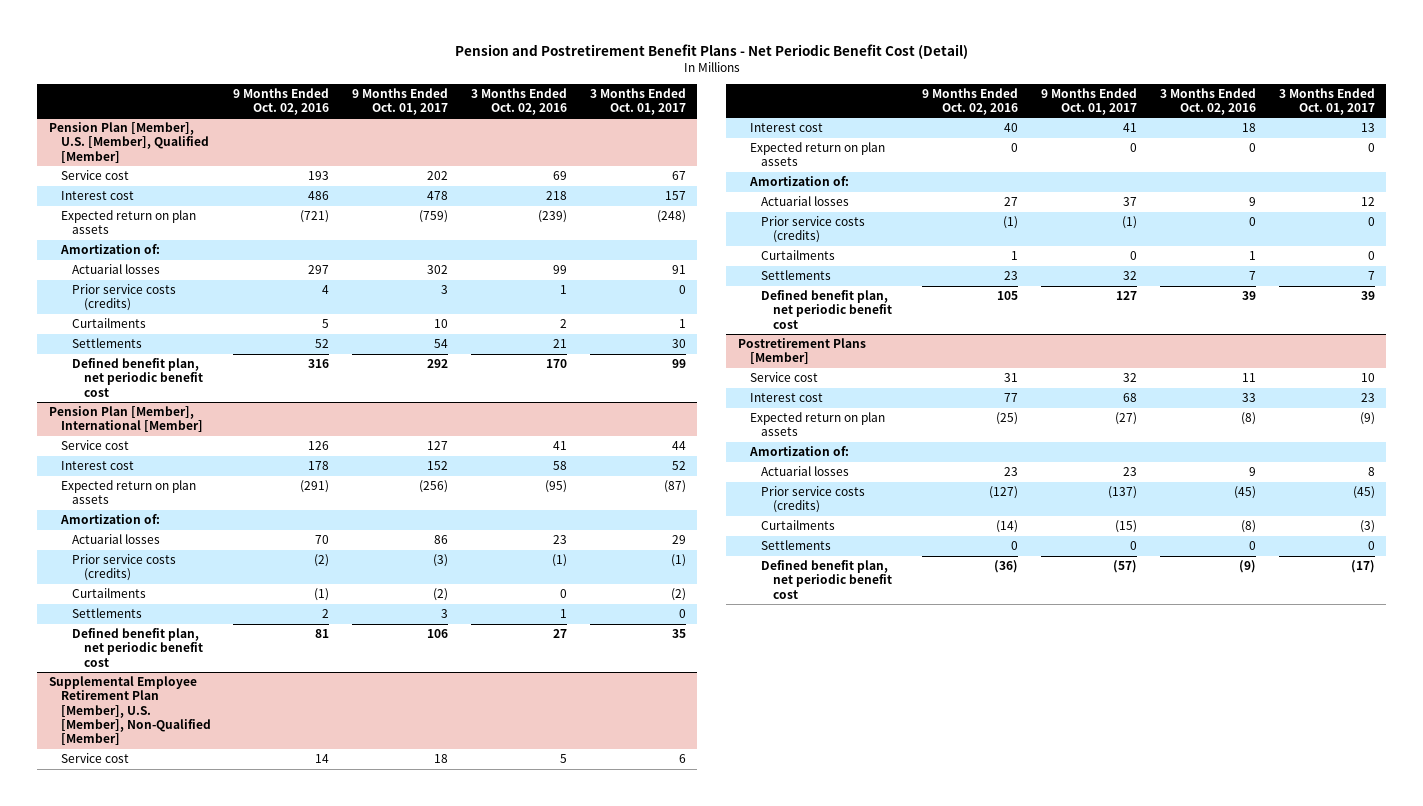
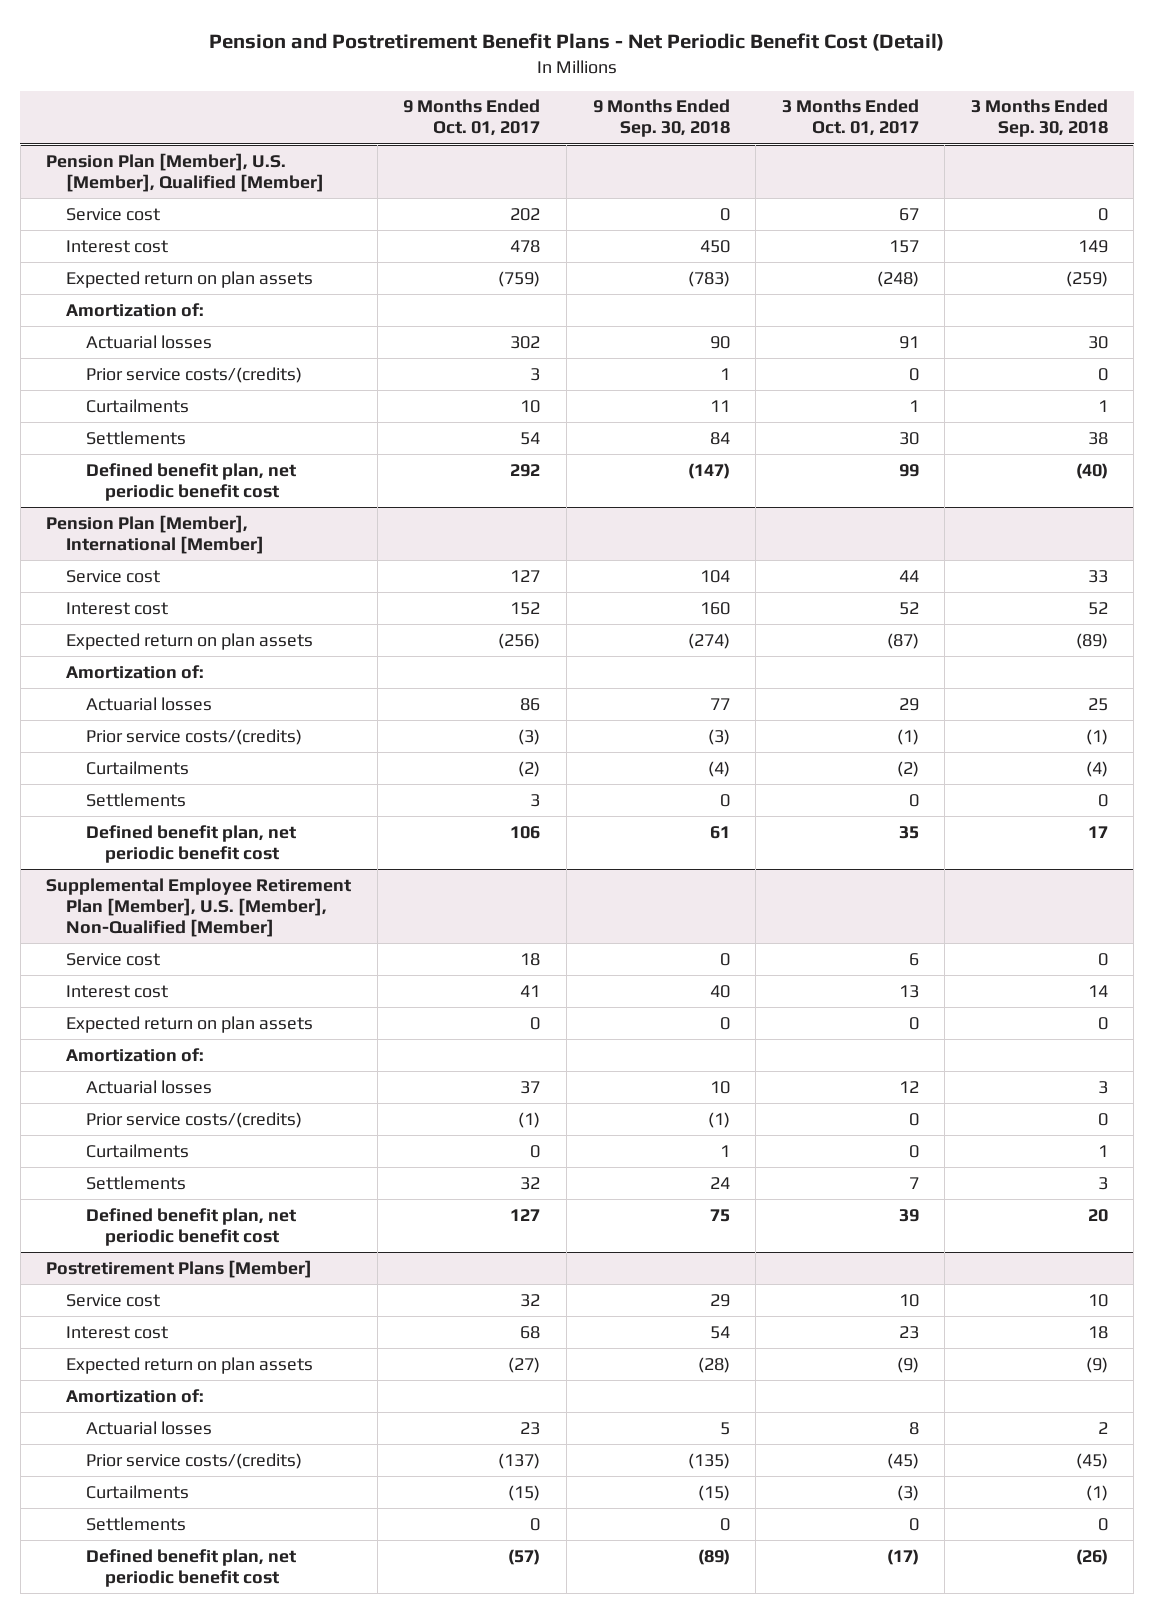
[233,87,330,115] 9 Months Ended Oct. 02, 2016 -> none
[470,87,567,115] 3 Months Ended Oct. 02, 2016 -> none
none -> [592,99,730,138] 9 Months Ended Sep. 30, 2018
none -> [970,99,1108,138] 3 Months Ended Sep. 30, 2018
[72,284,177,312] Prior service costs (credits) -> [85,366,302,383] Prior service costs/(credits)
[72,554,177,582] Prior service costs (credits) -> [85,728,302,745] Prior service costs/(credits)
[761,216,866,244] Prior service costs (credits) -> [85,1111,302,1128] Prior service costs/(credits)
[761,486,866,514] Prior service costs (credits) -> [85,1452,302,1469] Prior service costs/(credits)

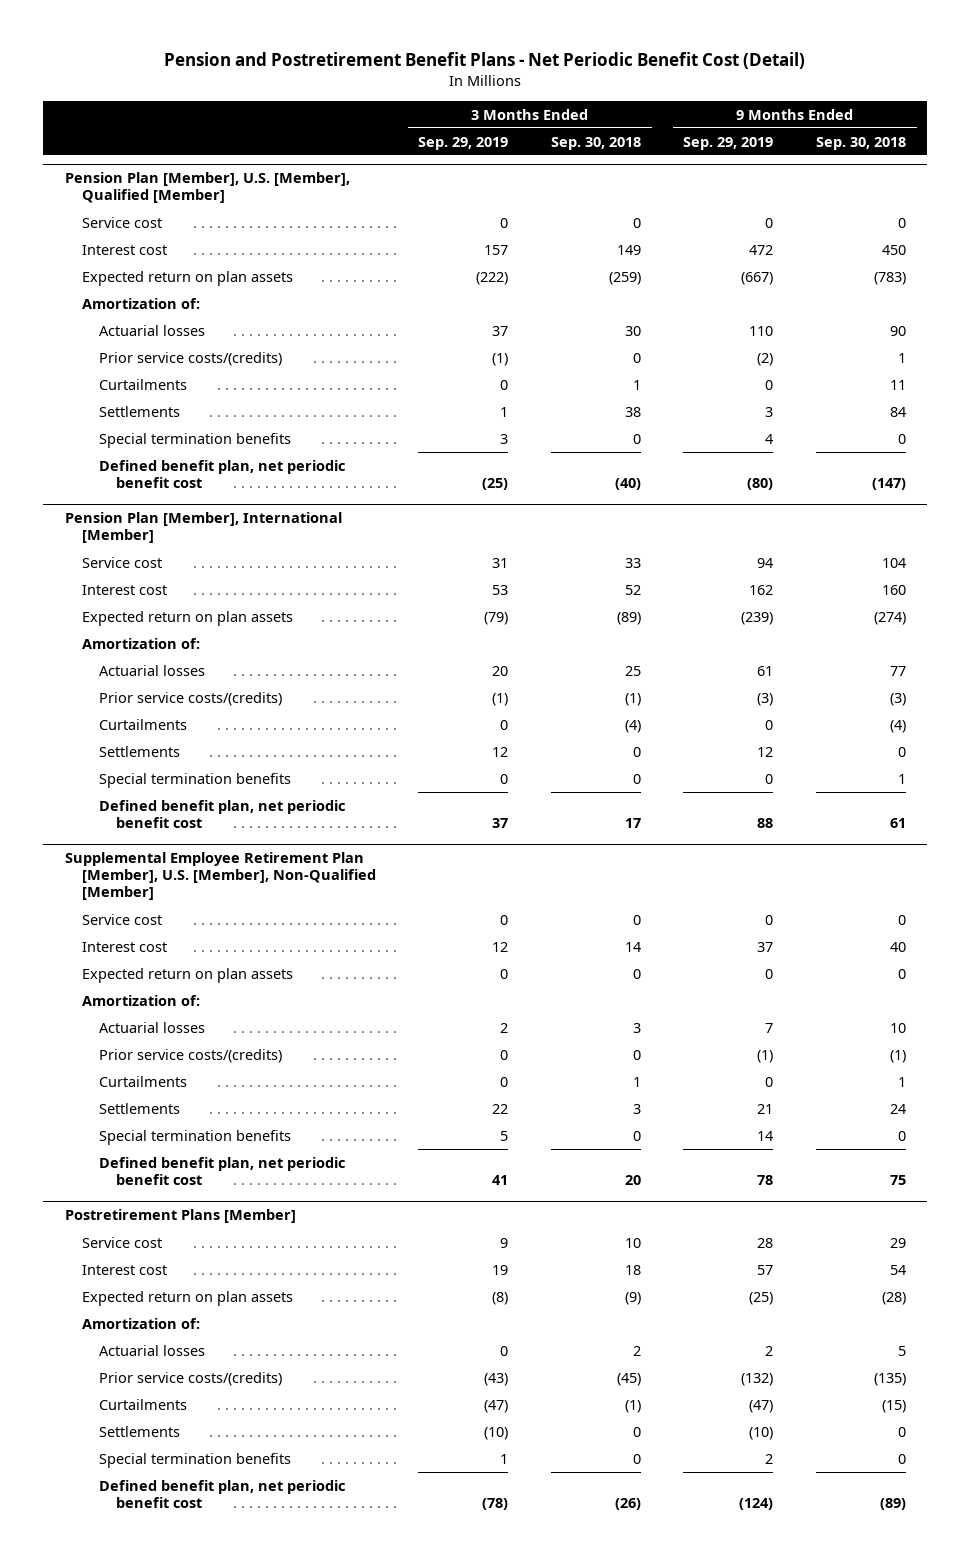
[403,99,541,137] 9 Months Ended Oct. 01, 2017 -> none
[781,99,919,137] 3 Months Ended Oct. 01, 2017 -> none
none -> [418,136,509,150] Sep. 29, 2019
none -> [683,136,774,150] Sep. 29, 2019
none -> [98,432,291,448] Special termination benefits
none -> [98,772,291,788] Special termination benefits
none -> [98,1129,291,1145] Special termination benefits
none -> [98,1452,291,1468] Special termination benefits

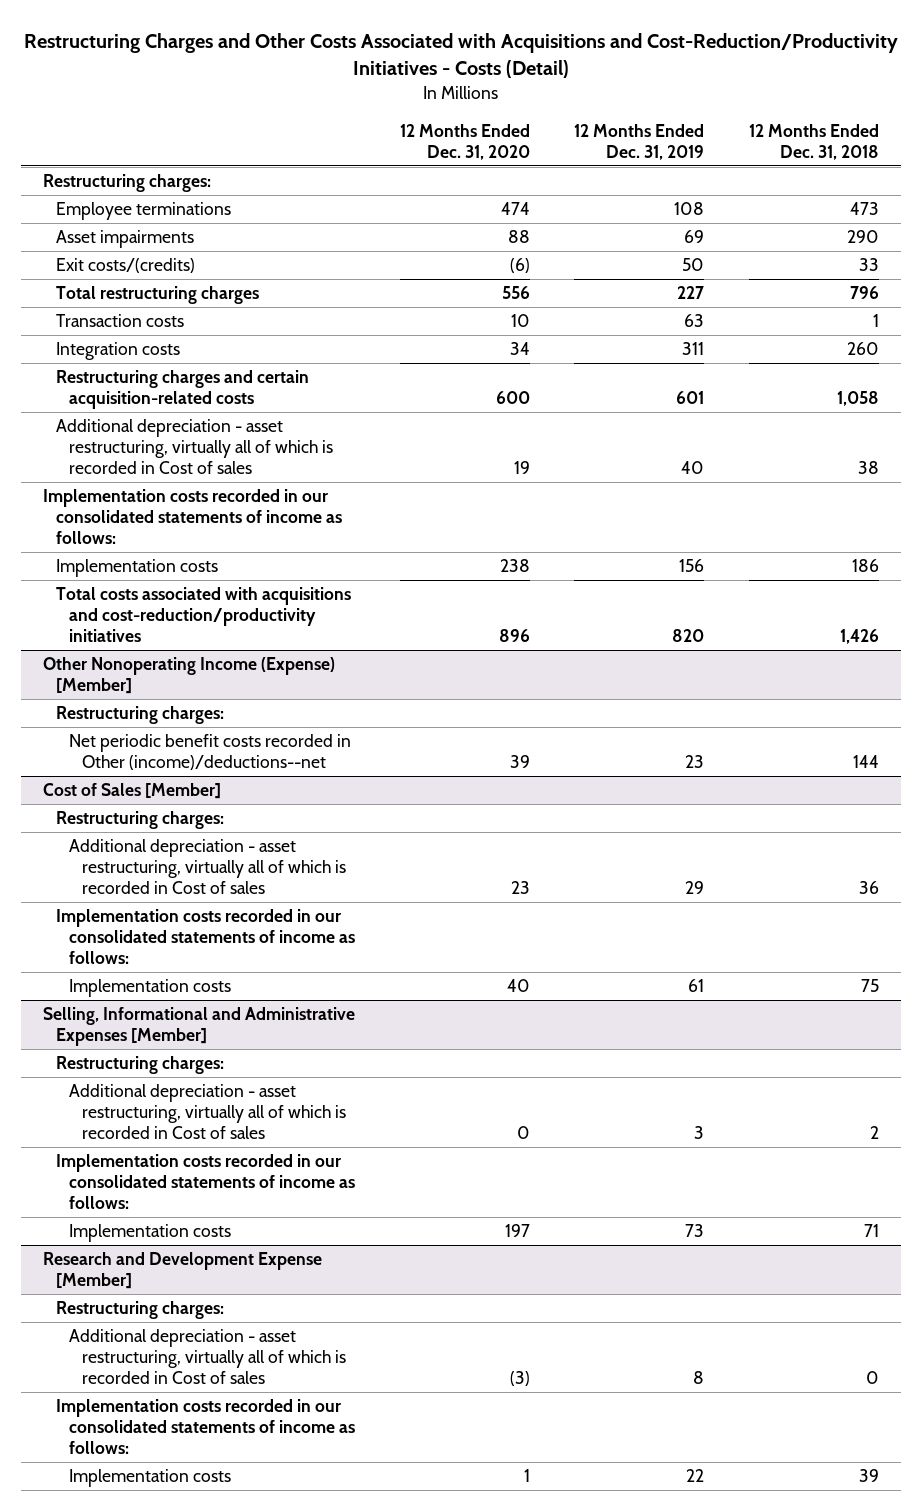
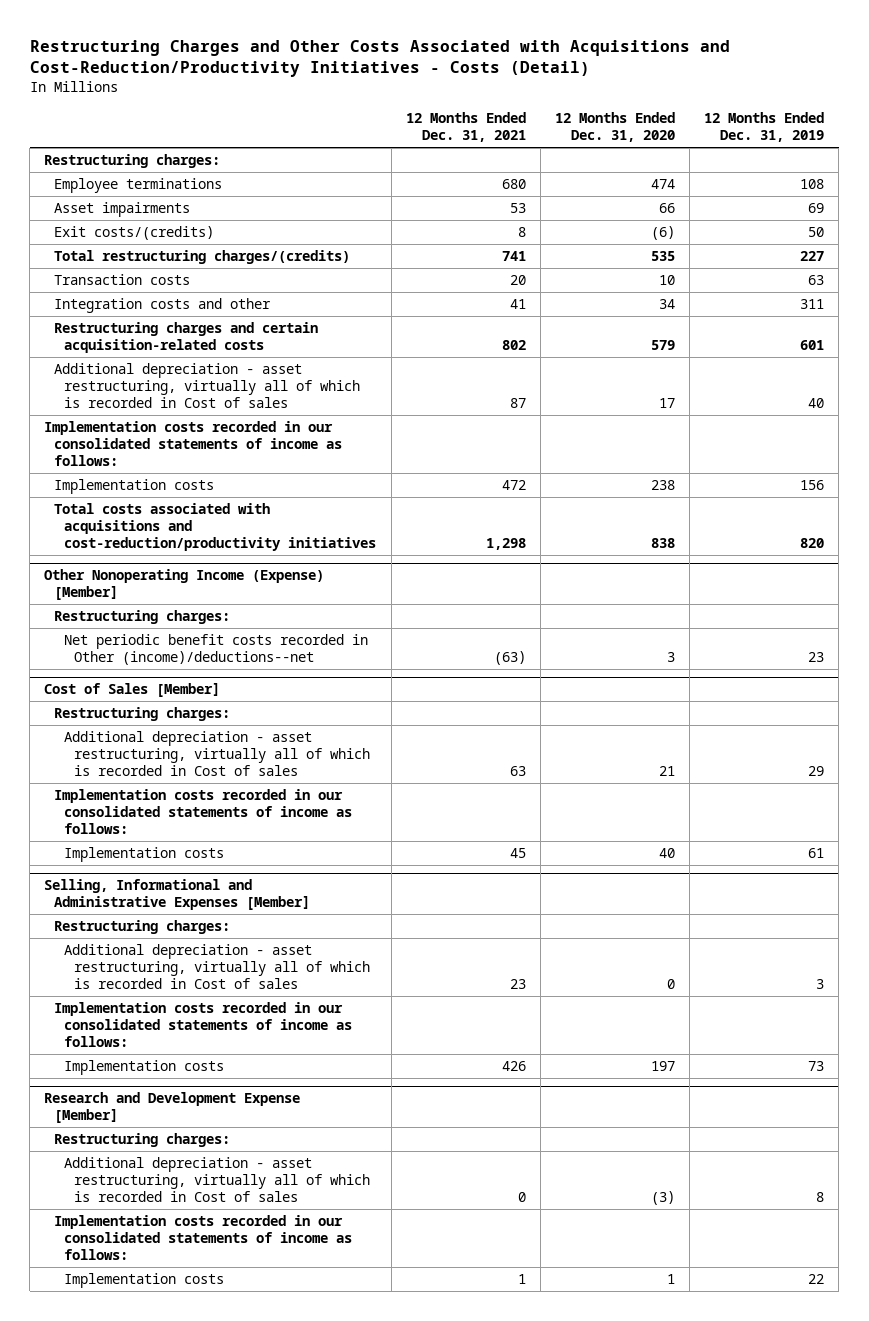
[748,123,879,160] 12 Months Ended Dec. 31, 2018 -> none
none -> [405,112,526,143] 12 Months Ended Dec. 31, 2021
[507,230,530,244] 88 -> [659,203,676,214] 66
[56,286,260,305] Total restructuring charges -> [54,250,351,265] Total restructuring charges/(credits)
[501,286,530,300] 556 -> [651,251,676,262] 535
[56,342,181,361] Integration costs -> [54,298,272,314] Integration costs and other
[495,391,530,405] 600 -> [651,339,676,350] 579
[513,461,530,475] 19 -> [659,397,676,408] 17
[498,629,530,643] 896 -> [651,537,676,548] 838
[509,755,530,769] 39 -> [667,651,676,662] 3
[510,881,530,895] 23 -> [659,765,676,776] 21

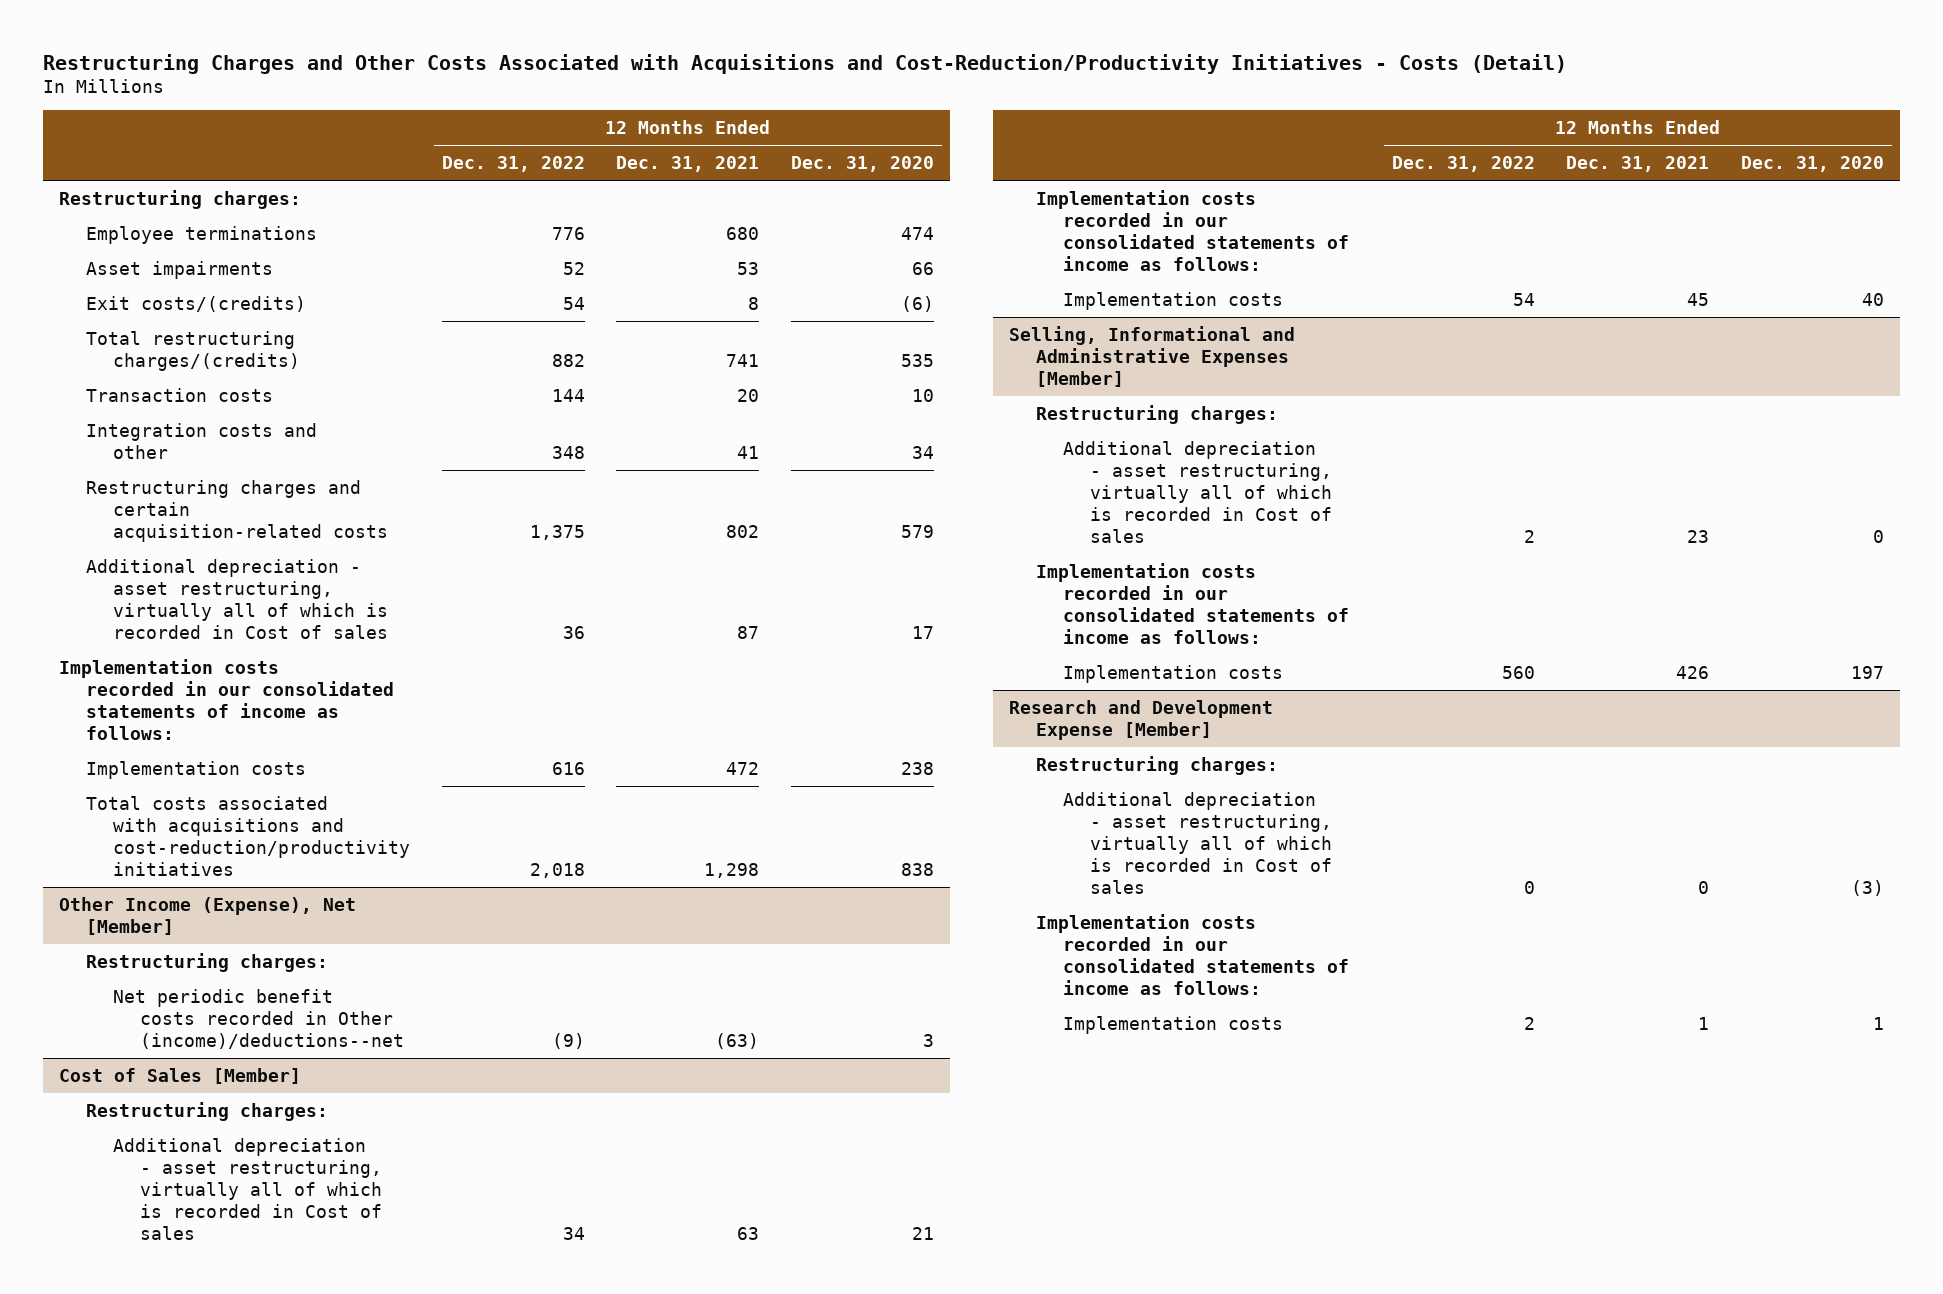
[704,112,825,143] 12 Months Ended Dec. 31, 2019 -> none
none -> [441,156,585,173] Dec. 31, 2022
[44,569,325,601] Other Nonoperating Income (Expense) [Member] -> [58,896,356,935] Other Income (Expense), Net [Member]

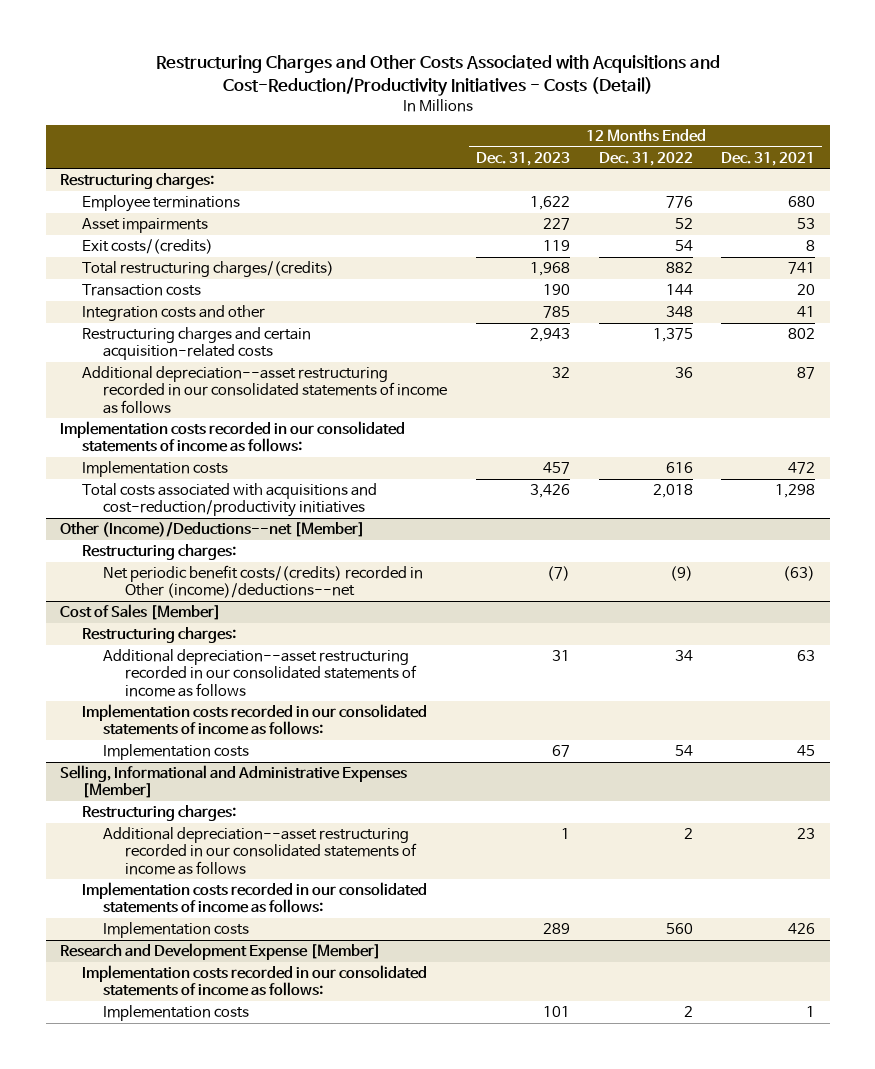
[790,156,934,173] Dec. 31, 2020 -> none
none -> [475,151,570,166] Dec. 31, 2023
[85,558,388,639] Additional depreciation - asset restructuring, virtually all of which is recorded in Cost of sales -> [81,365,448,414] Additional depreciation--asset restructuring recorded in our consolidated statements of income as follows
[58,896,356,935] Other Income (Expense), Net [Member] -> [60,521,366,537] Other (Income)/Deductions--net [Member]
[112,988,405,1049] Net periodic benefit costs recorded in Other (income)/deductions--net -> [103,564,424,599] Net periodic benefit costs/(credits) recorded in Other (income)/deductions--net
[112,1137,383,1240] Additional depreciation - asset restructuring, virtually all of which is recorded in Cost of sales -> [103,648,417,697] Additional depreciation--asset restructuring recorded in our consolidated statements of income as follows
[1063,440,1333,543] Additional depreciation - asset restructuring, virtually all of which is recorded in Cost of sales -> [103,826,417,875] Additional depreciation--asset restructuring recorded in our consolidated statements of income as follows
[1035,755,1278,775] Restructuring charges: -> none
[1063,791,1333,894] Additional depreciation - asset restructuring, virtually all of which is recorded in Cost of sales -> none

